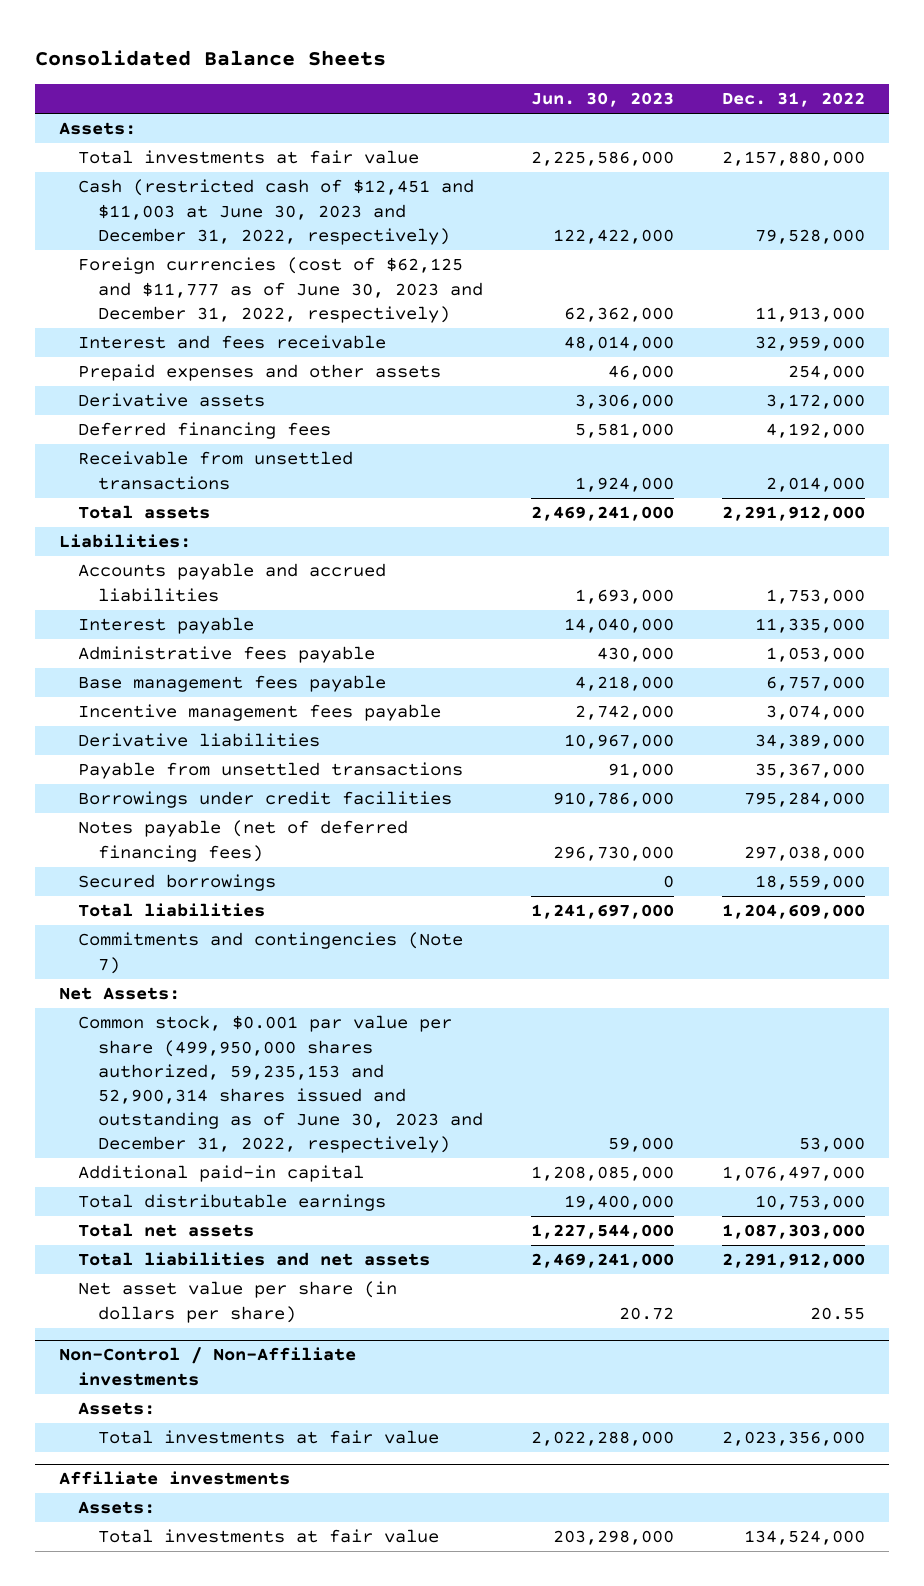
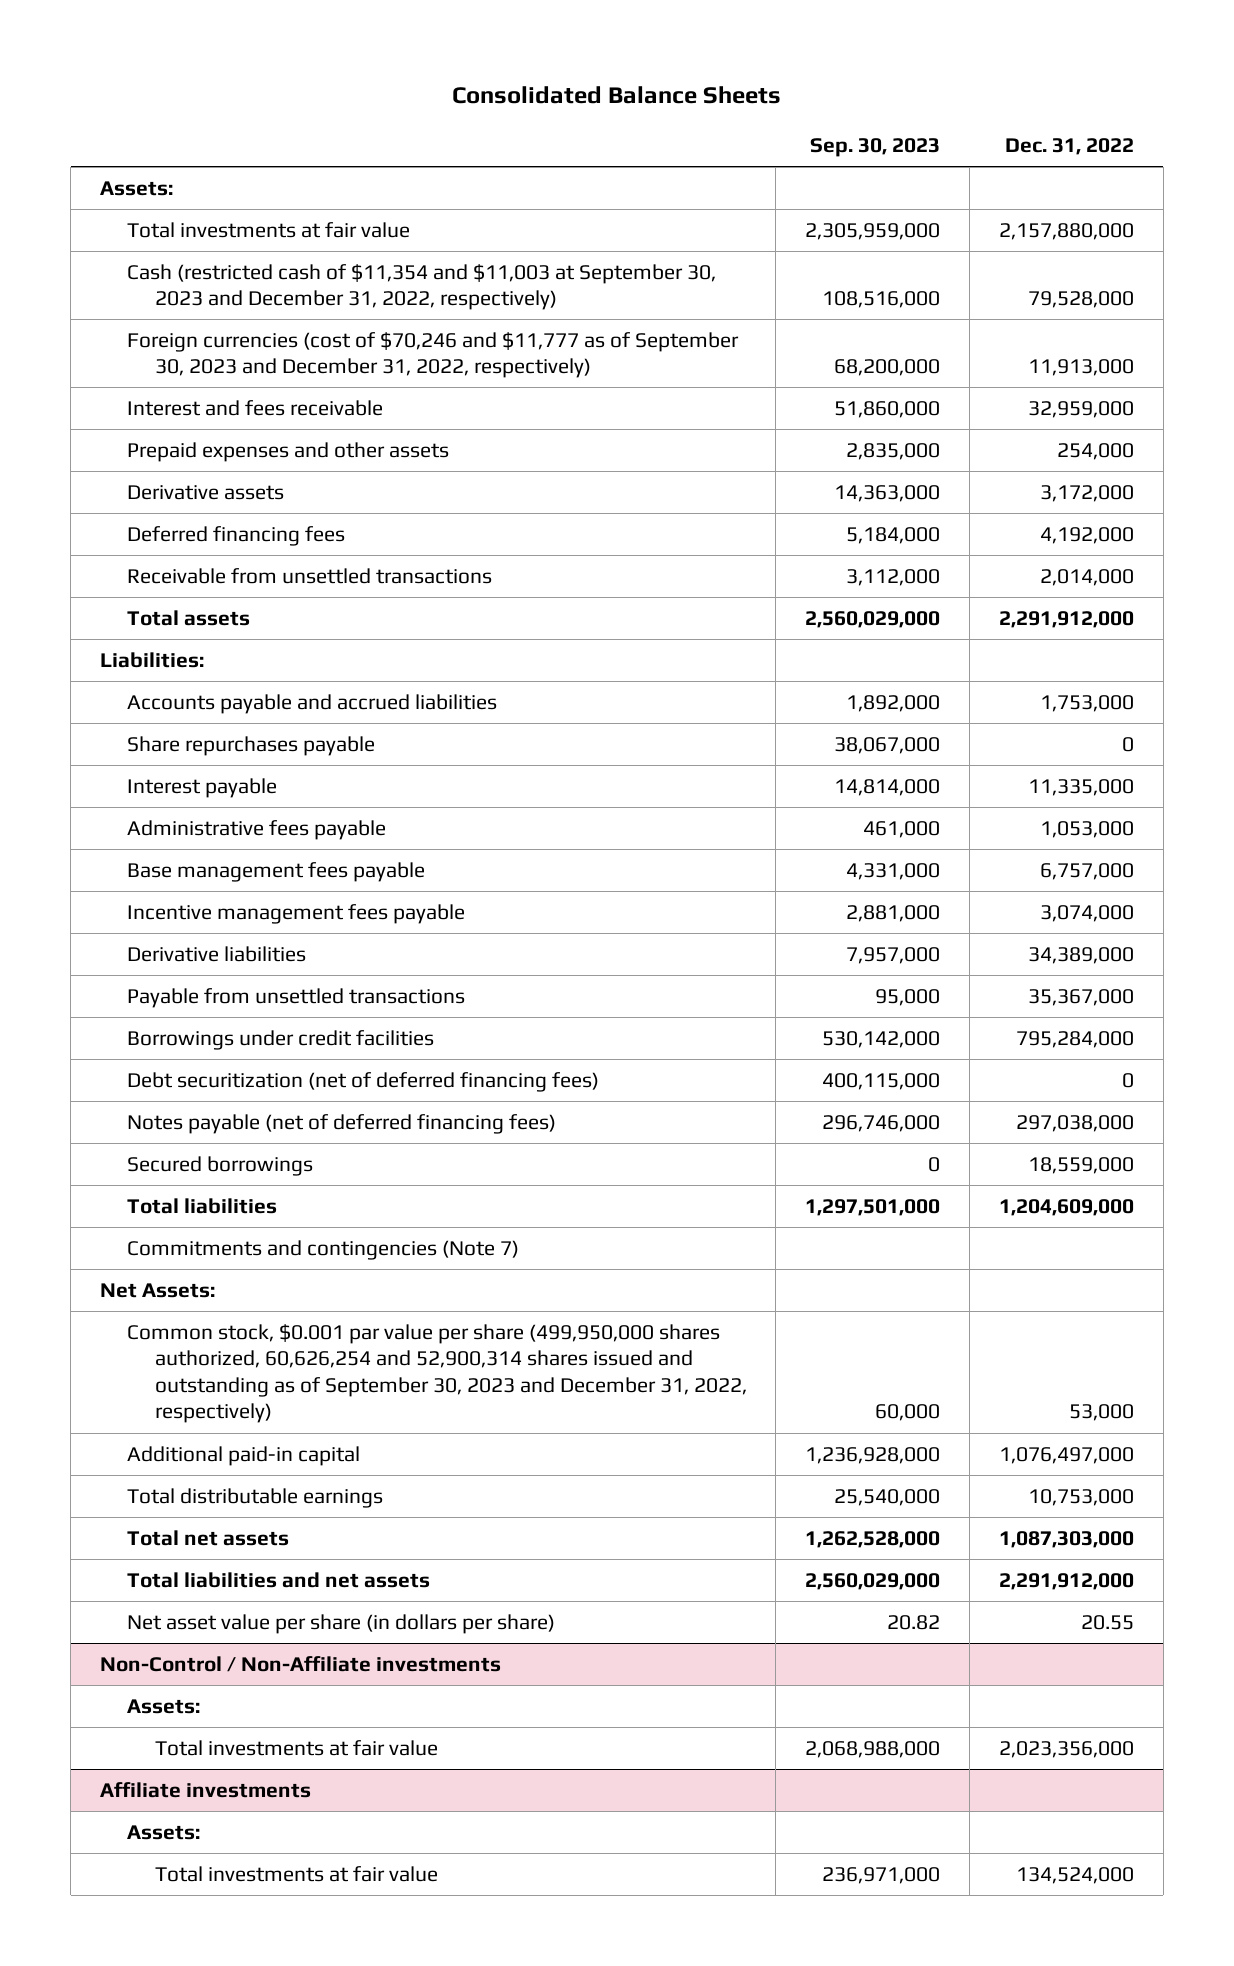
[530,92,674,108] Jun. 30, 2023 -> none
none -> [810,138,941,158] Sep. 30, 2023
[78,179,475,245] Cash (restricted cash of $12,451 and $11,003 at June 30, 2023 and December 31, 2022, respectively) -> [127,263,717,311] Cash (restricted cash of $11,354 and $11,003 at September 30, 2023 and December 31, 2022, respectively)
[78,257,483,323] Foreign currencies (cost of $62,125 and $11,777 as of June 30, 2023 and December 31, 2022, respectively) -> [127,331,740,379] Foreign currencies (cost of $70,246 and $11,777 as of September 30, 2023 and December 31, 2022, respectively)
none -> [127,735,376,756] Share repurchases payable
none -> [127,1071,600,1092] Debt securitization (net of deferred financing fees)
[78,1015,483,1154] Common stock, $0.001 par value per share (499,950,000 shares authorized, 59,235,153 and 52,900,314 shares issued and outstanding as of June 30, 2023 and December 31, 2022, respectively) -> [127,1323,747,1424] Common stock, $0.001 par value per share (499,950,000 shares authorized, 60,626,254 and 52,900,314 shares issued and outstanding as of September 30, 2023 and December 31, 2022, respectively)

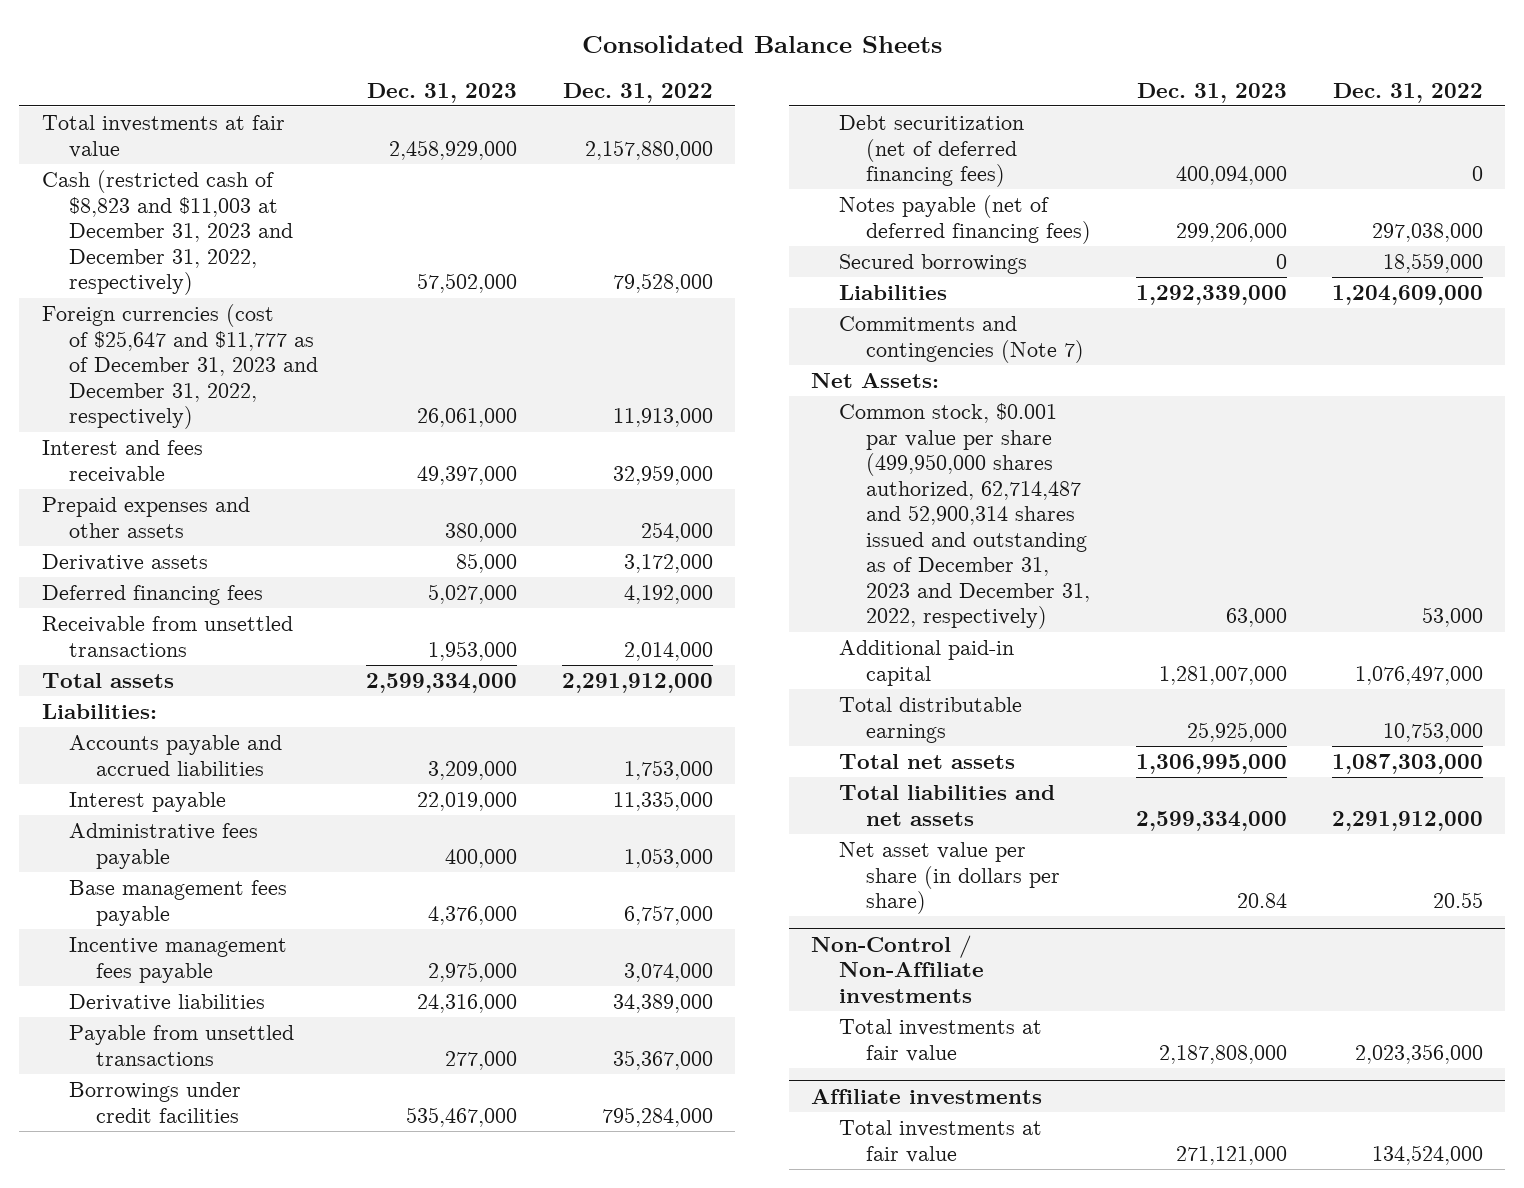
[810,138,941,158] Sep. 30, 2023 -> none
none -> [366,82,517,103] Dec. 31, 2023
[100,180,174,196] Assets: -> none
[127,263,717,311] Cash (restricted cash of $11,354 and $11,003 at September 30, 2023 and December 31, 2022, respectively) -> [41,170,293,296] Cash (restricted cash of $8,823 and $11,003 at December 31, 2023 and December 31, 2022, respectively)
[127,331,740,379] Foreign currencies (cost of $70,246 and $11,777 as of September 30, 2023 and December 31, 2022, respectively) -> [41,304,318,430] Foreign currencies (cost of $25,647 and $11,777 as of December 31, 2023 and December 31, 2022, respectively)
[127,735,376,756] Share repurchases payable -> none
[127,1197,278,1214] Total liabilities -> [838,285,947,301] Liabilities
[127,1323,747,1424] Common stock, $0.001 par value per share (499,950,000 shares authorized, 60,626,254 and 52,900,314 shares issued and outstanding as of September 30, 2023 and December 31, 2022, respectively) -> [838,403,1091,630] Common stock, $0.001 par value per share (499,950,000 shares authorized, 62,714,487 and 52,900,314 shares issued and outstanding as of December 31, 2023 and December 31, 2022, respectively)
[127,1698,201,1714] Assets: -> none
[127,1824,201,1840] Assets: -> none

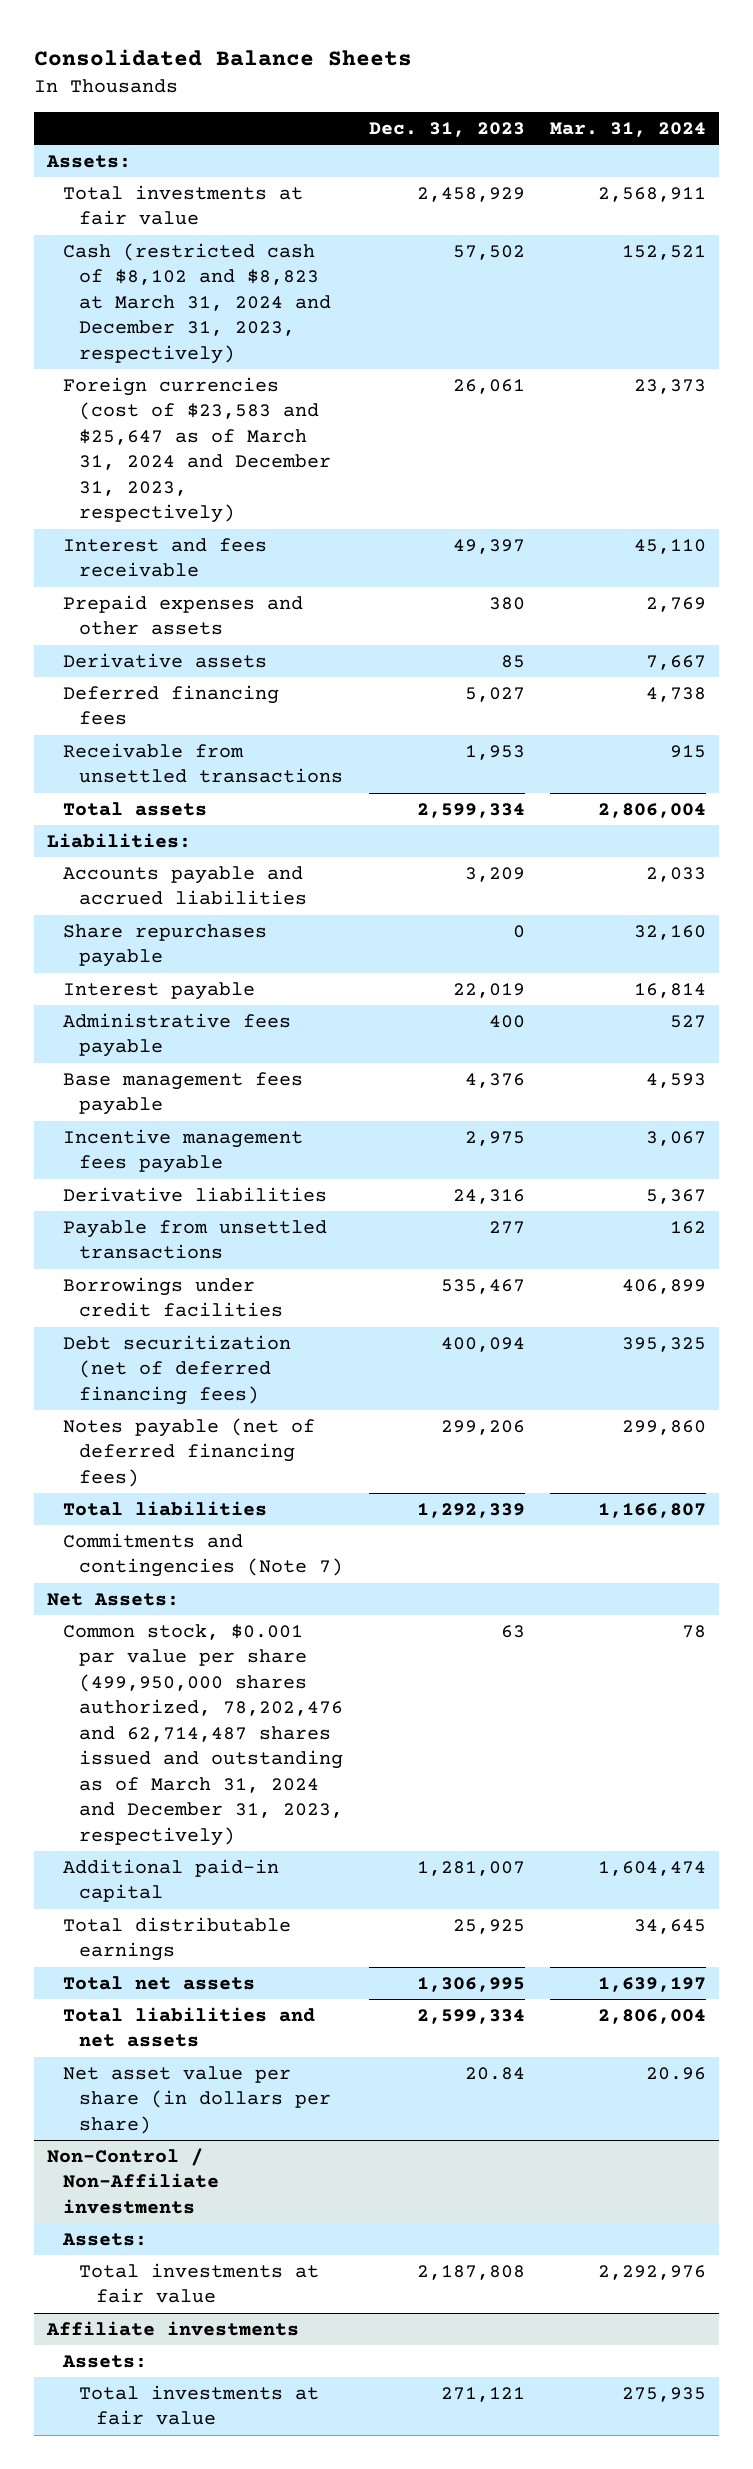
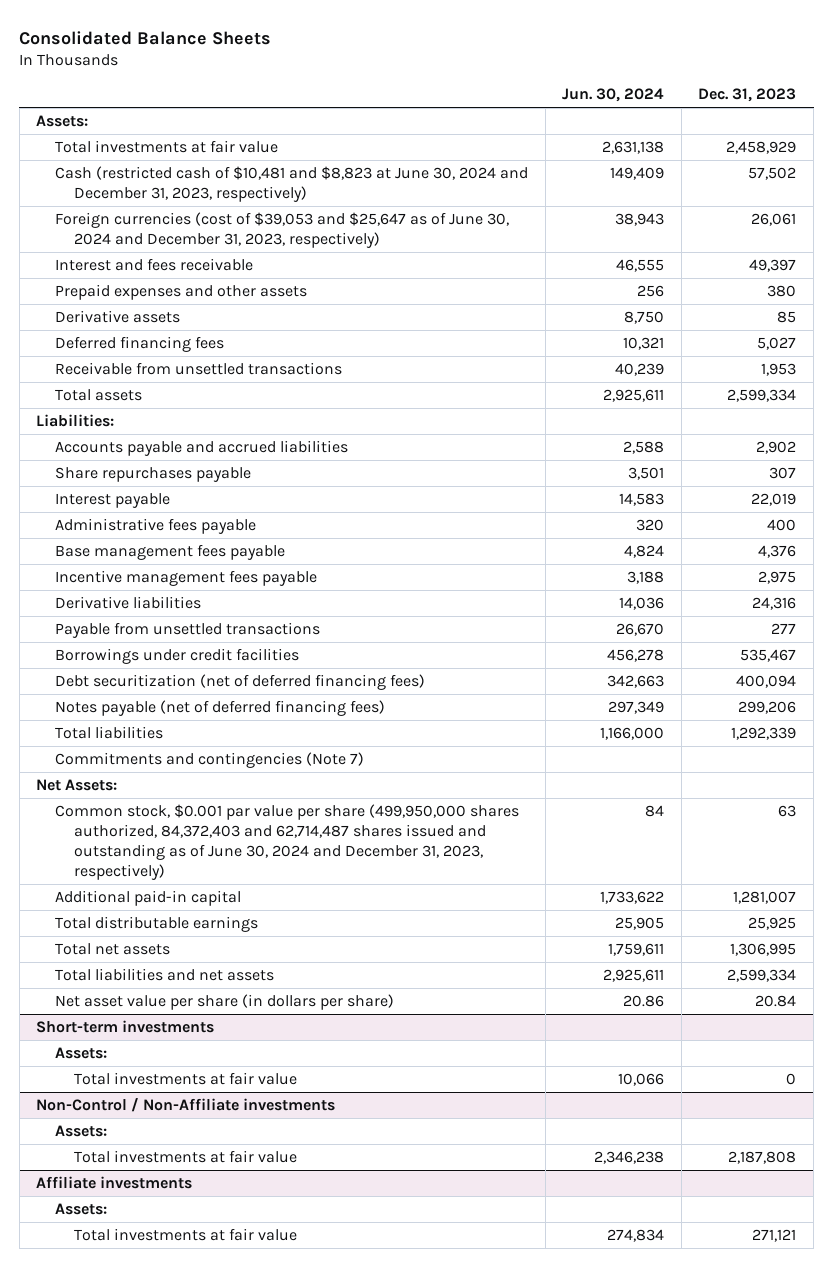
[550,122,707,138] Mar. 31, 2024 -> none
none -> [562,87,665,102] Jun. 30, 2024
[63,242,332,364] Cash (restricted cash of $8,102 and $8,823 at March 31, 2024 and December 31, 2023, respectively) -> [54,166,528,203] Cash (restricted cash of $10,481 and $8,823 at June 30, 2024 and December 31, 2023, respectively)
[63,376,332,524] Foreign currencies (cost of $23,583 and $25,647 as of March 31, 2024 and December 31, 2023, respectively) -> [54,212,509,249] Foreign currencies (cost of $39,053 and $25,647 as of June 30, 2024 and December 31, 2023, respectively)
[464,866,525,882] 3,209 -> [756,441,797,455] 2,902
[512,924,525,938] 0 -> [769,467,797,480] 307
[63,1623,344,1846] Common stock, $0.001 par value per share (499,950,000 shares authorized, 78,202,476 and 62,714,487 shares issued and outstanding as of March 31, 2024 and December 31, 2023, respectively) -> [54,804,519,881] Common stock, $0.001 par value per share (499,950,000 shares authorized, 84,372,403 and 62,714,487 shares issued and outstanding as of June 30, 2024 and December 31, 2023, respectively)
none -> [36,1020,215,1034] Short-term investments
none -> [54,1047,107,1060] Assets:
none -> [73,1072,297,1086] Total investments at fair value

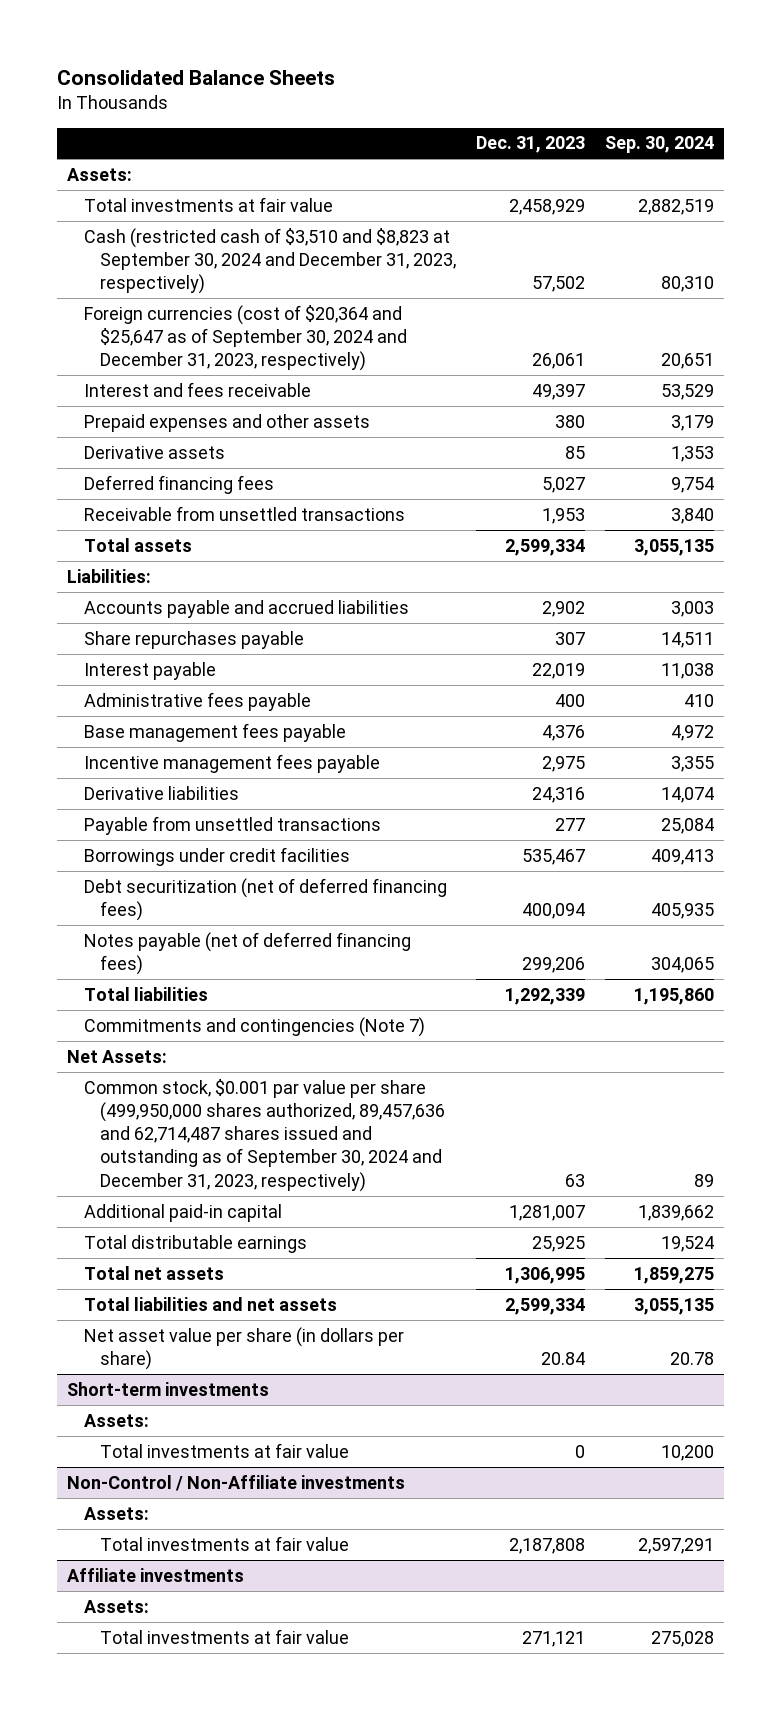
[562,87,665,102] Jun. 30, 2024 -> none
none -> [605,136,715,154] Sep. 30, 2024
[54,166,528,203] Cash (restricted cash of $10,481 and $8,823 at June 30, 2024 and December 31, 2023, respectively) -> [83,227,457,295] Cash (restricted cash of $3,510 and $8,823 at September 30, 2024 and December 31, 2023, respectively)
[54,212,509,249] Foreign currencies (cost of $39,053 and $25,647 as of June 30, 2024 and December 31, 2023, respectively) -> [83,304,408,372] Foreign currencies (cost of $20,364 and $25,647 as of September 30, 2024 and December 31, 2023, respectively)
[54,804,519,881] Common stock, $0.001 par value per share (499,950,000 shares authorized, 84,372,403 and 62,714,487 shares issued and outstanding as of June 30, 2024 and December 31, 2023, respectively) -> [83,1078,446,1192] Common stock, $0.001 par value per share (499,950,000 shares authorized, 89,457,636 and 62,714,487 shares issued and outstanding as of September 30, 2024 and December 31, 2023, respectively)

